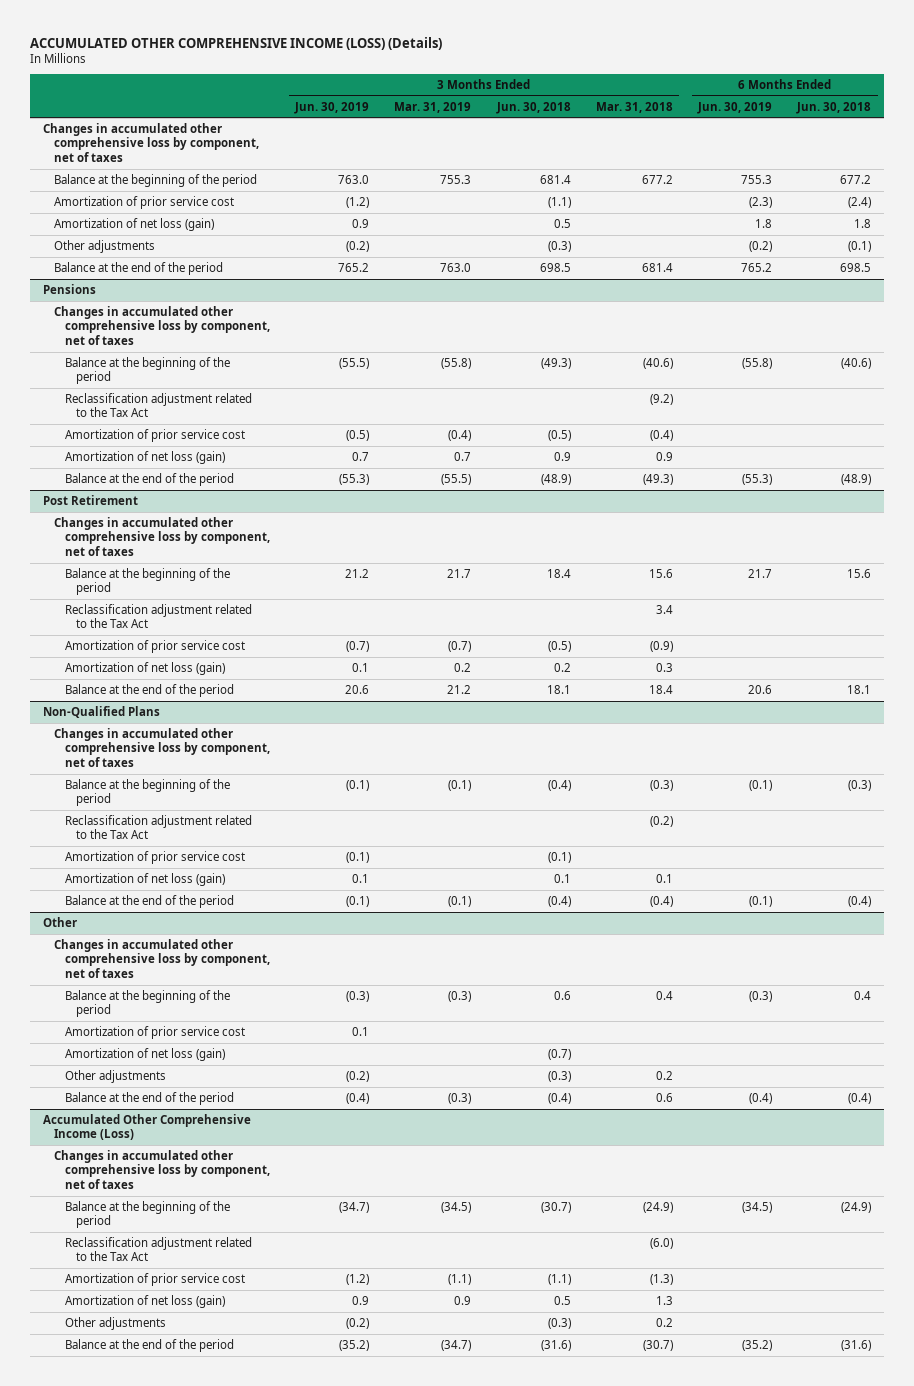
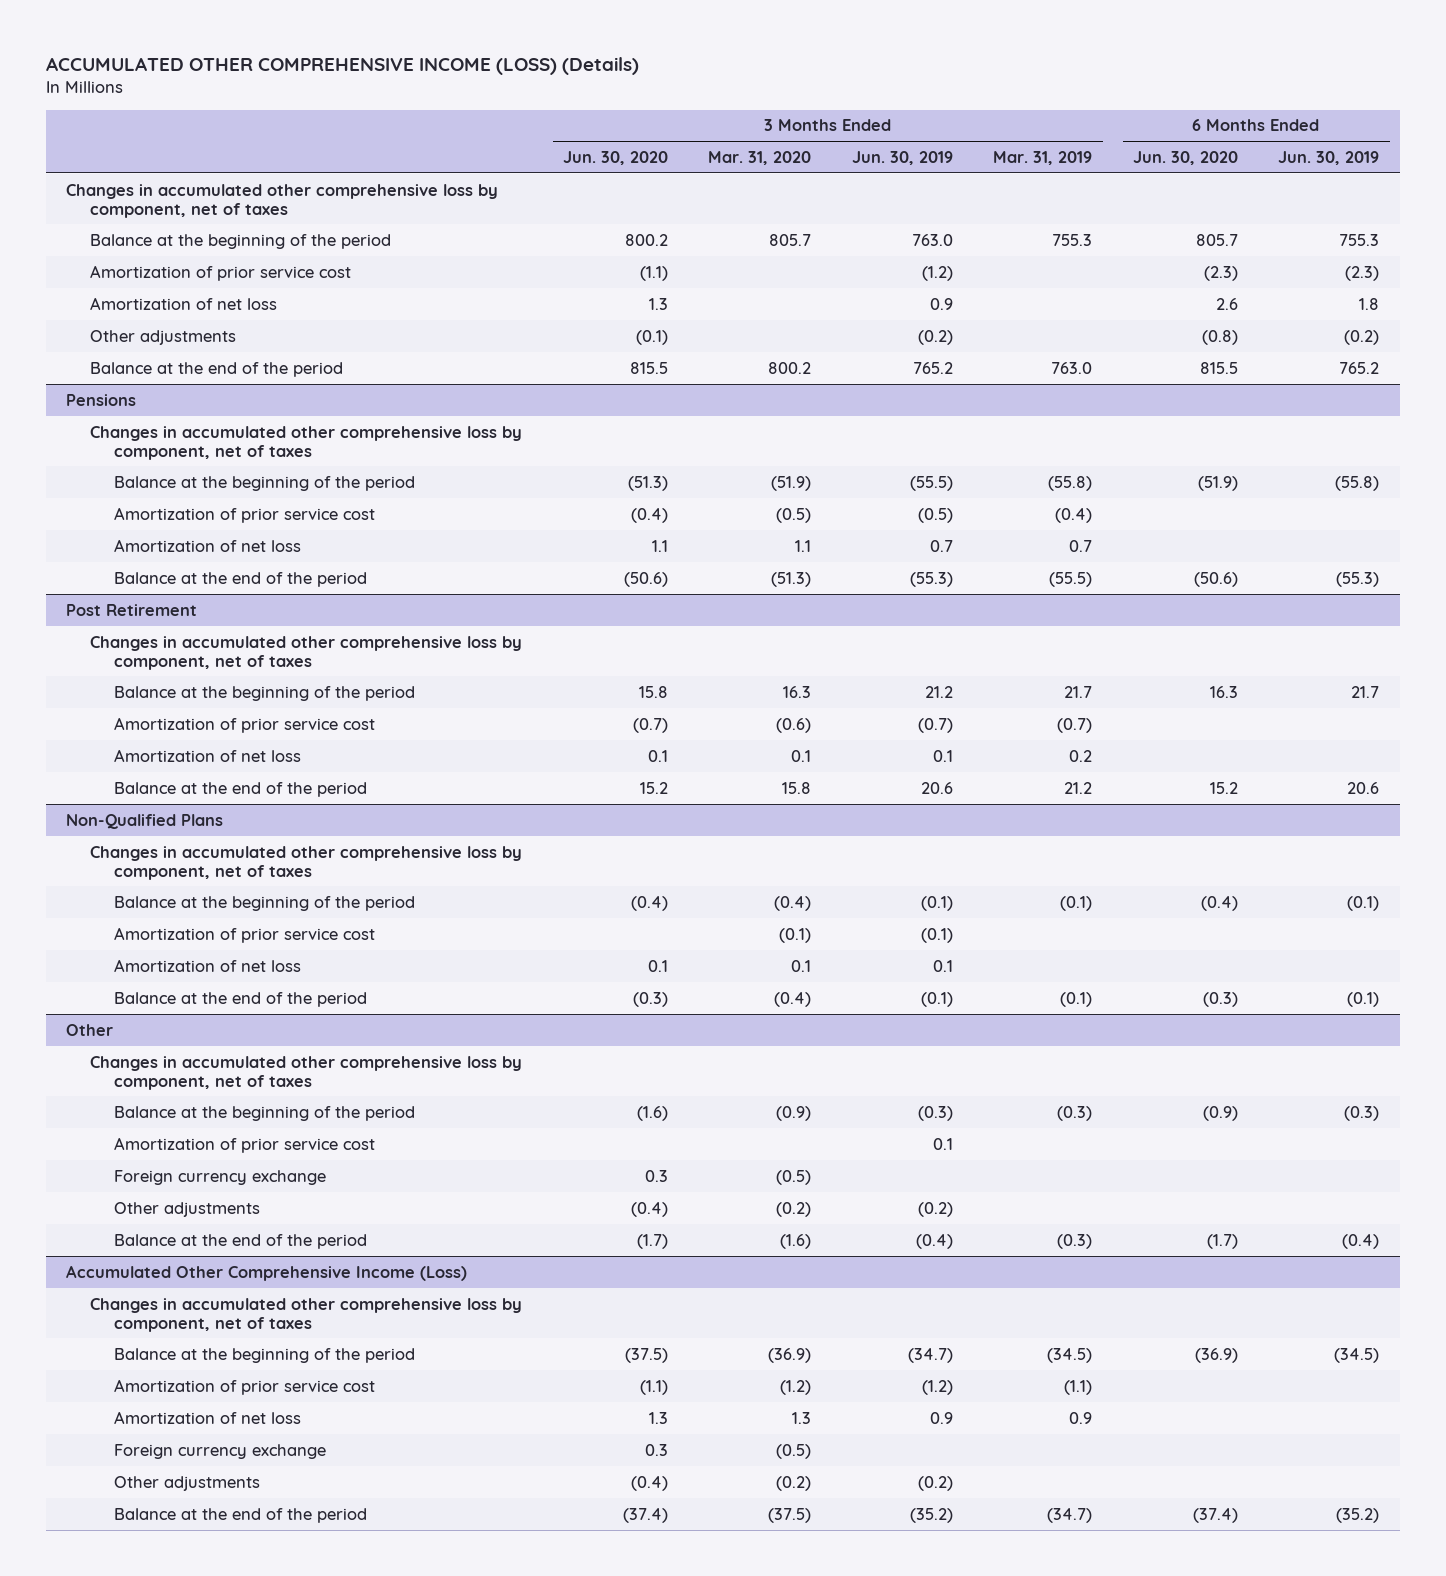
[495,101,571,114] Jun. 30, 2018 -> none
[595,101,673,113] Mar. 31, 2018 -> none
[796,101,872,114] Jun. 30, 2018 -> none
none -> [562,150,668,165] Jun. 30, 2020
none -> [708,150,812,165] Mar. 31, 2020
none -> [1132,150,1238,165] Jun. 30, 2020
[53,217,214,231] Amortization of net loss (gain) -> [90,296,278,310] Amortization of net loss
[64,392,252,418] Reclassification adjustment related to the Tax Act -> none
[64,450,225,464] Amortization of net loss (gain) -> [114,538,302,552] Amortization of net loss
[64,603,252,629] Reclassification adjustment related to the Tax Act -> none
[64,661,225,675] Amortization of net loss (gain) -> [114,748,302,762] Amortization of net loss
[64,814,252,840] Reclassification adjustment related to the Tax Act -> none
[64,872,225,886] Amortization of net loss (gain) -> [114,958,302,972] Amortization of net loss
[64,1047,225,1061] Amortization of net loss (gain) -> none
none -> [114,1169,327,1185] Foreign currency exchange
[64,1236,252,1262] Reclassification adjustment related to the Tax Act -> none
[64,1294,225,1308] Amortization of net loss (gain) -> [114,1410,302,1424] Amortization of net loss
none -> [114,1443,327,1459] Foreign currency exchange

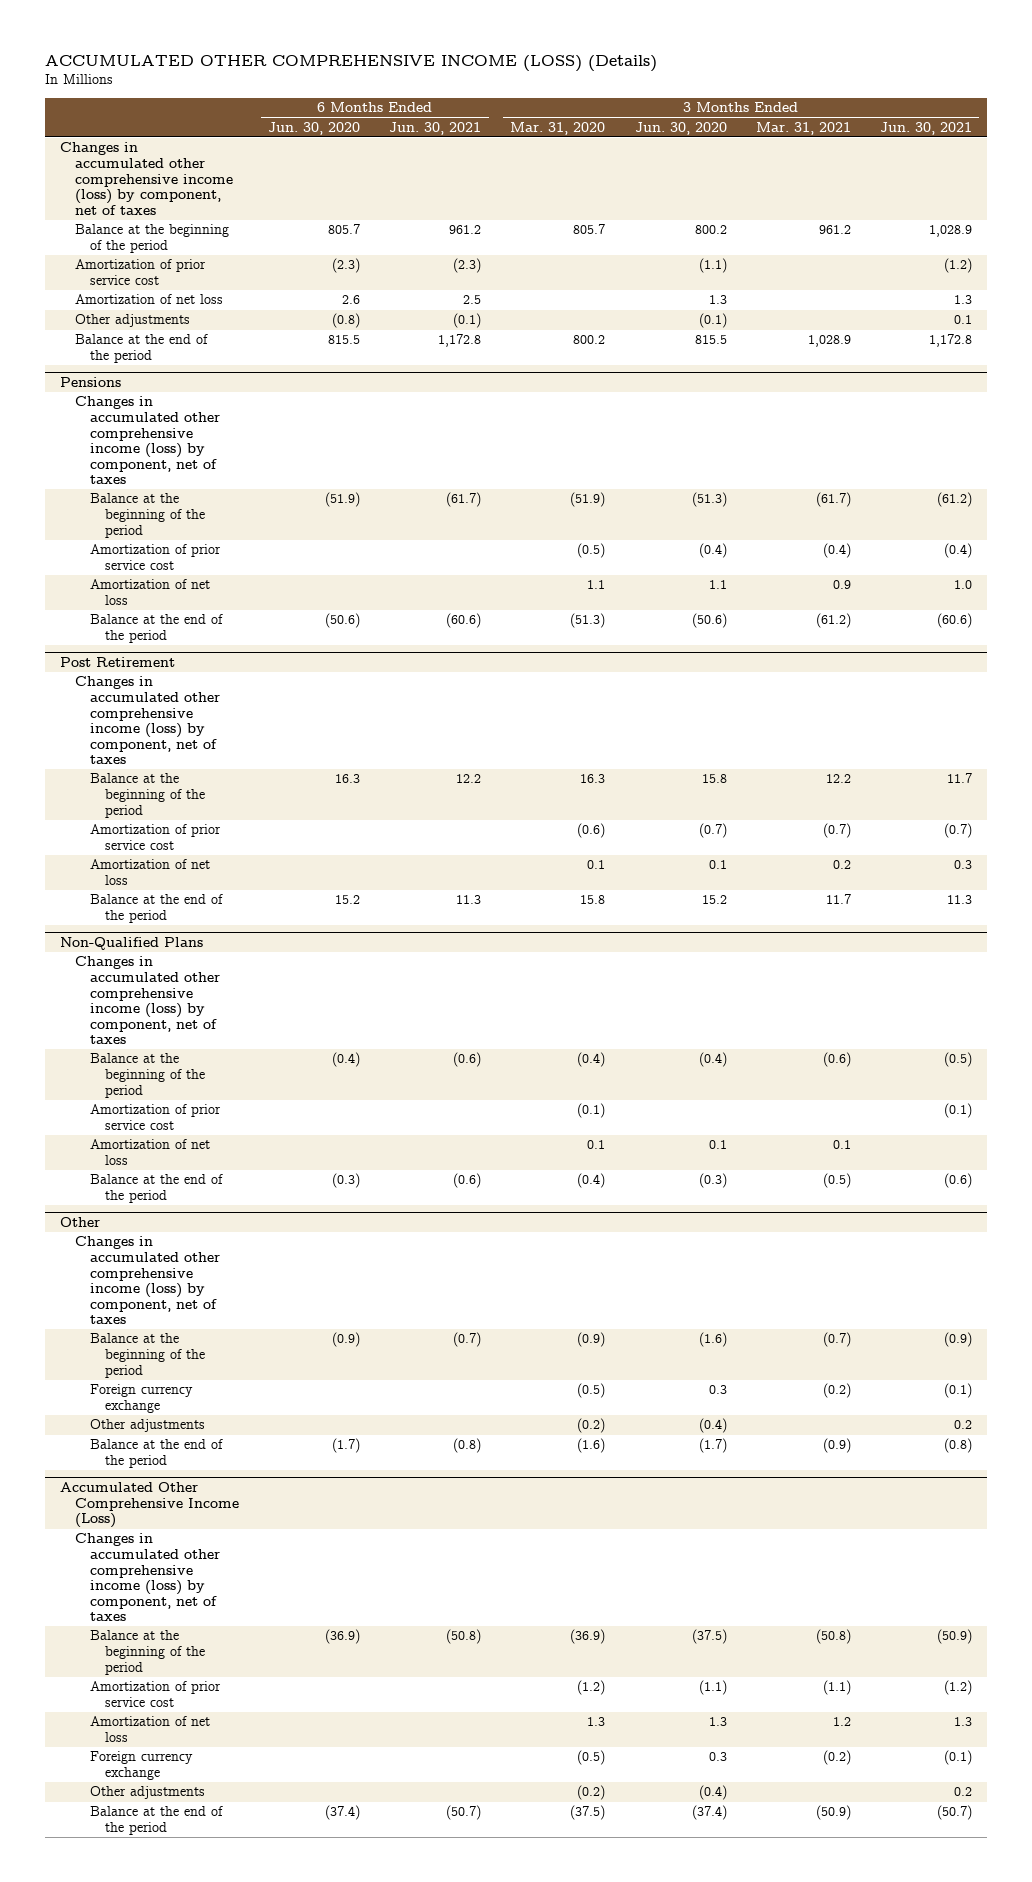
[851,150,953,165] Jun. 30, 2019 -> none
[993,150,1093,165] Mar. 31, 2019 -> none
[1278,150,1380,165] Jun. 30, 2019 -> none
none -> [389,121,482,135] Jun. 30, 2021
none -> [755,121,851,135] Mar. 31, 2021
none -> [880,121,973,135] Jun. 30, 2021
[66,183,499,218] Changes in accumulated other comprehensive loss by component, net of taxes -> [59,142,233,215] Changes in accumulated other comprehensive income (loss) by component, net of taxes
[90,425,523,460] Changes in accumulated other comprehensive loss by component, net of taxes -> [74,396,221,485] Changes in accumulated other comprehensive income (loss) by component, net of taxes
[90,635,523,670] Changes in accumulated other comprehensive loss by component, net of taxes -> [74,676,221,765] Changes in accumulated other comprehensive income (loss) by component, net of taxes
[90,845,523,880] Changes in accumulated other comprehensive loss by component, net of taxes -> [74,956,221,1045] Changes in accumulated other comprehensive income (loss) by component, net of taxes
[90,1055,523,1090] Changes in accumulated other comprehensive loss by component, net of taxes -> [74,1236,221,1325] Changes in accumulated other comprehensive income (loss) by component, net of taxes
[114,1136,376,1153] Amortization of prior service cost -> none
[90,1297,523,1332] Changes in accumulated other comprehensive loss by component, net of taxes -> [74,1533,221,1622] Changes in accumulated other comprehensive income (loss) by component, net of taxes

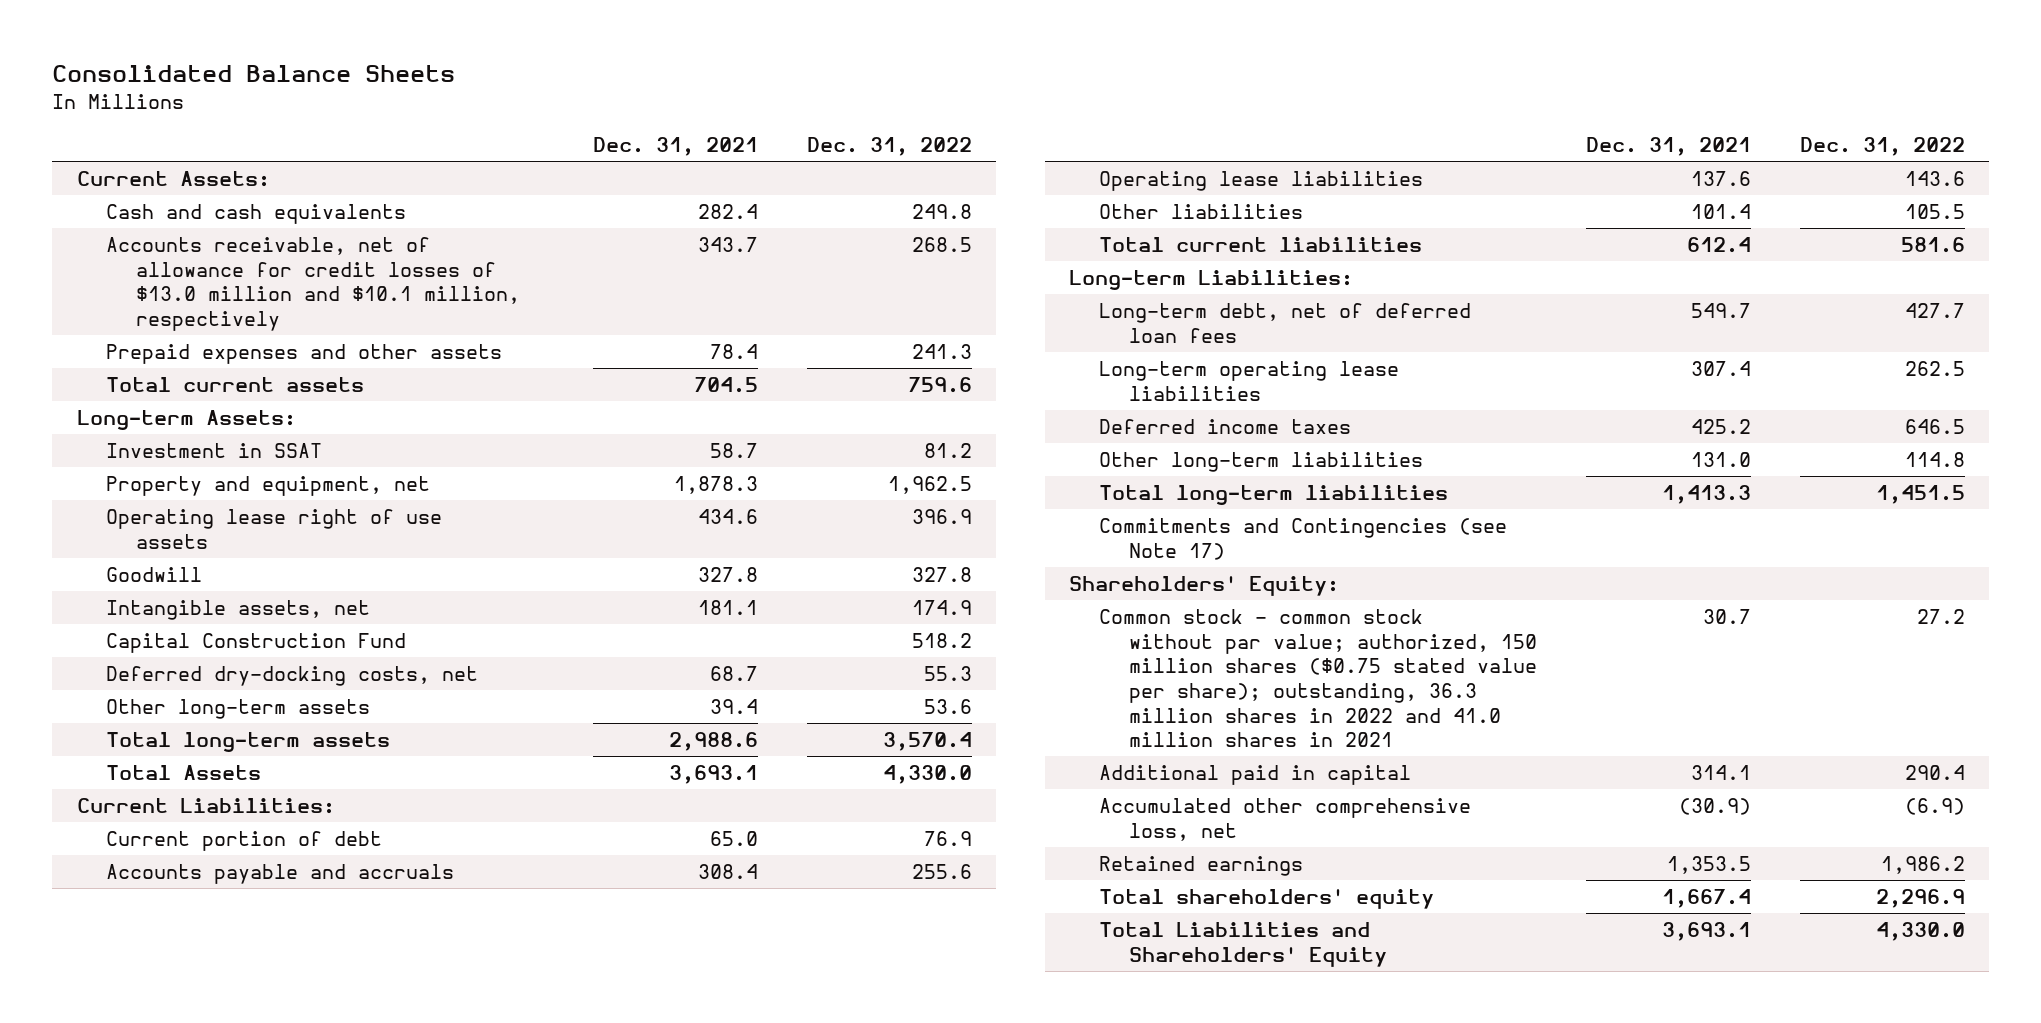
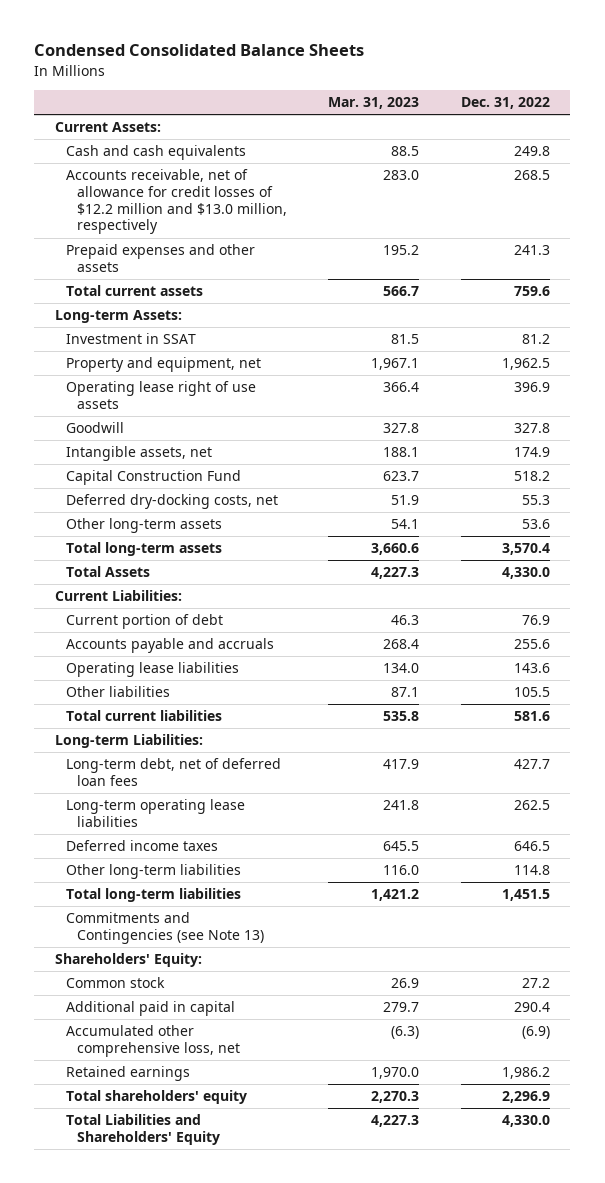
[52,65,456,83] Consolidated Balance Sheets -> [34,44,365,57] Condensed Consolidated Balance Sheets
[592,137,758,157] Dec. 31, 2021 -> none
none -> [328,97,420,110] Mar. 31, 2023
[106,236,520,331] Accounts receivable, net of allowance for credit losses of $13.0 million and $10.1 million, respectively -> [65,169,287,235] Accounts receivable, net of allowance for credit losses of $12.2 million and $13.0 million, respectively
[1099,517,1508,560] Commitments and Contingencies (see Note 17) -> [65,912,264,945] Commitments and Contingencies (see Note 13)
[1099,608,1537,748] Common stock - common stock without par value; authorized, 150 million shares ($0.75 stated value per share); outstanding, 36.3 million shares in 2022 and 41.0 million shares in 2021 -> [65,977,165,989] Common stock

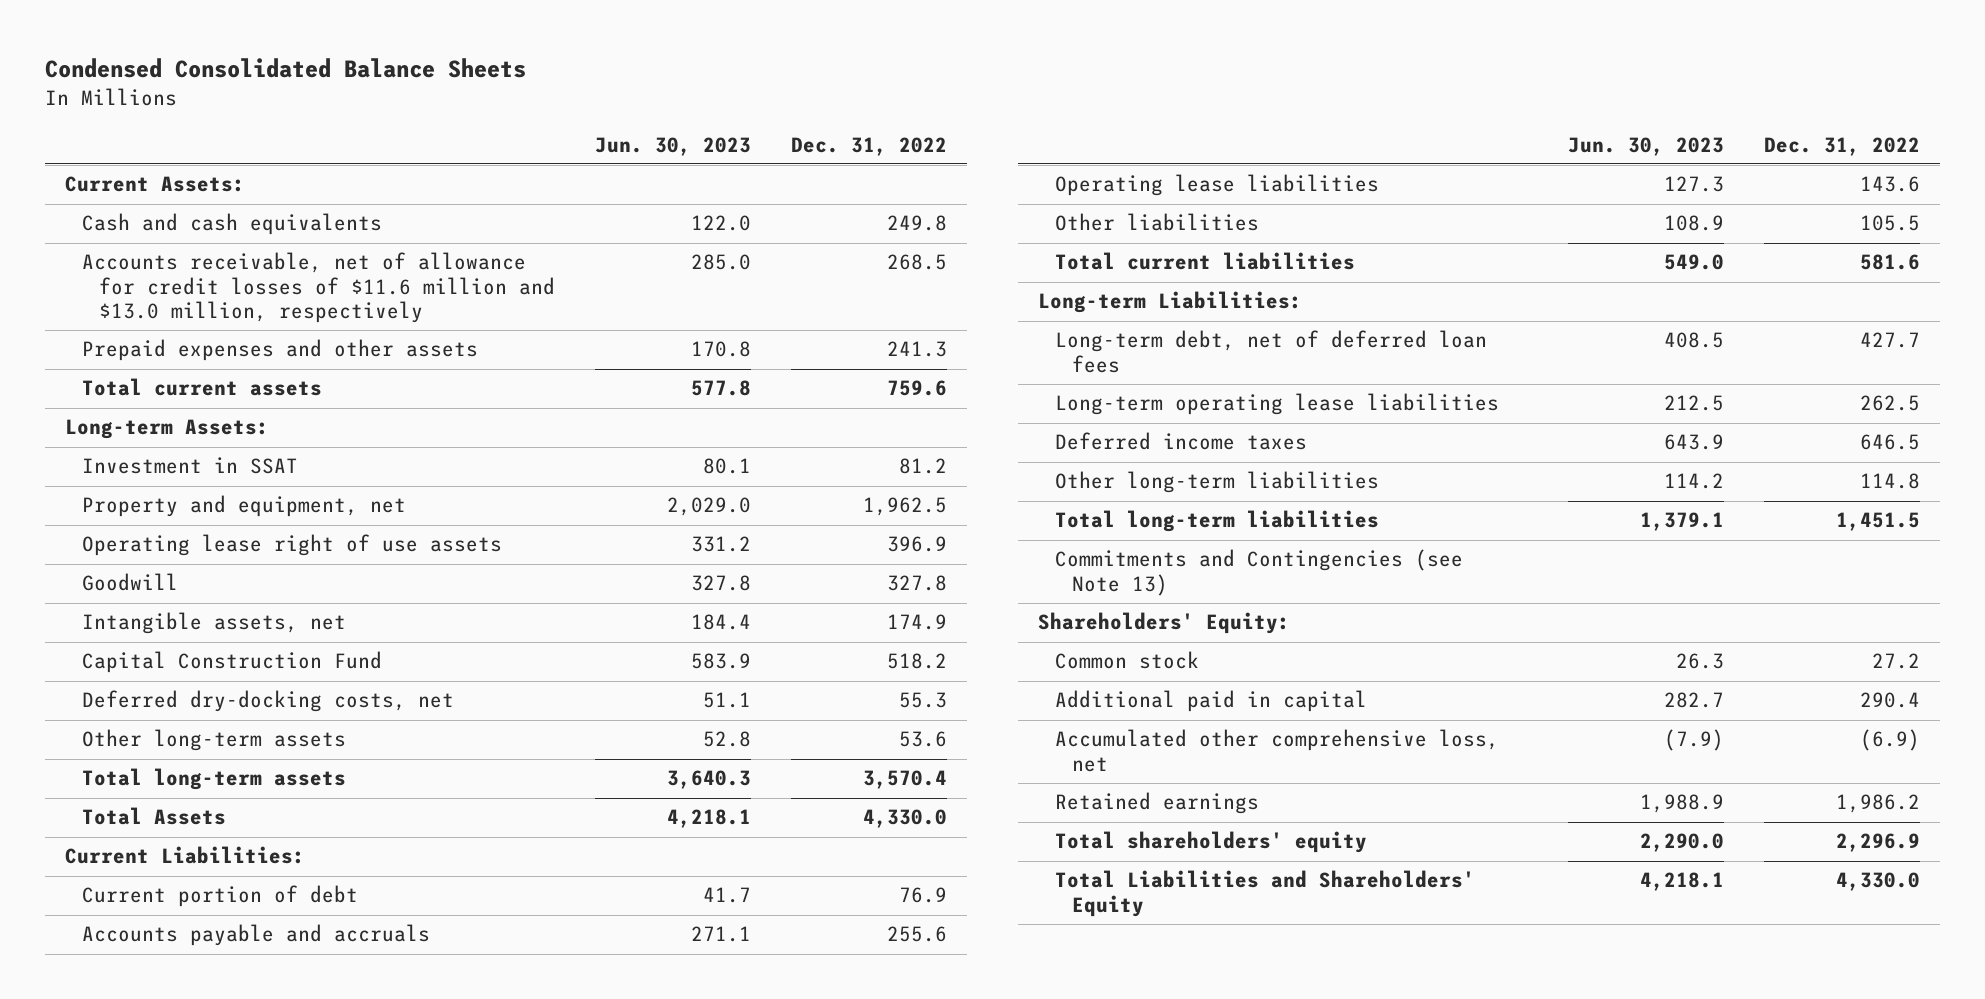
[328,97,420,110] Mar. 31, 2023 -> none
none -> [594,136,751,156] Jun. 30, 2023
[65,169,287,235] Accounts receivable, net of allowance for credit losses of $12.2 million and $13.0 million, respectively -> [82,252,555,324] Accounts receivable, net of allowance for credit losses of $11.6 million and $13.0 million, respectively

